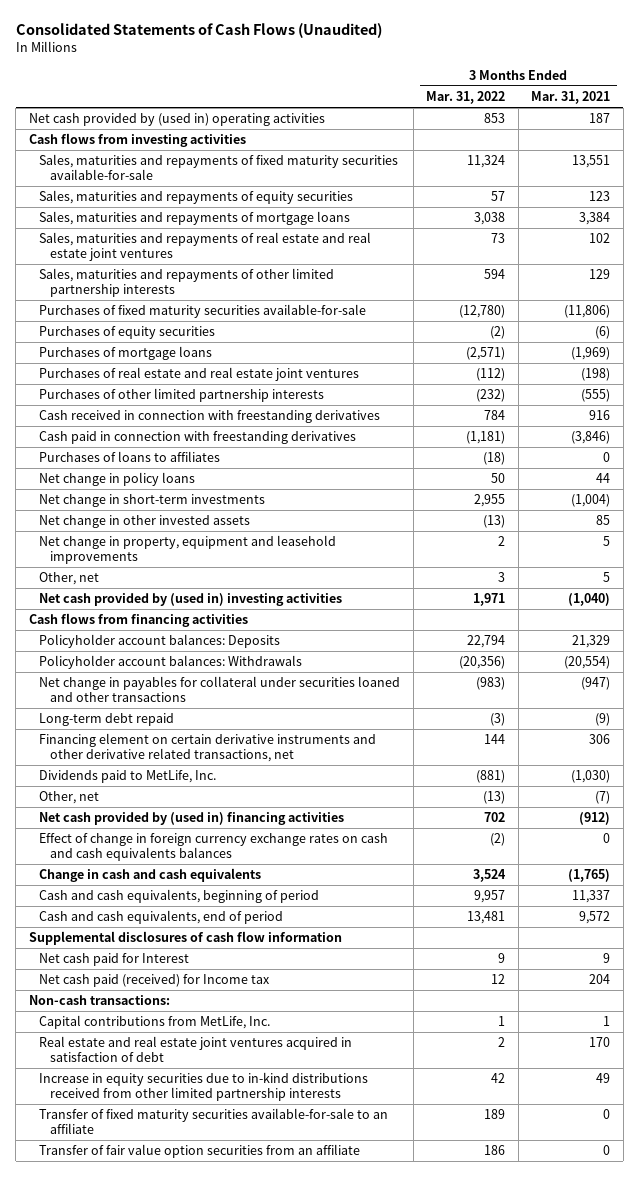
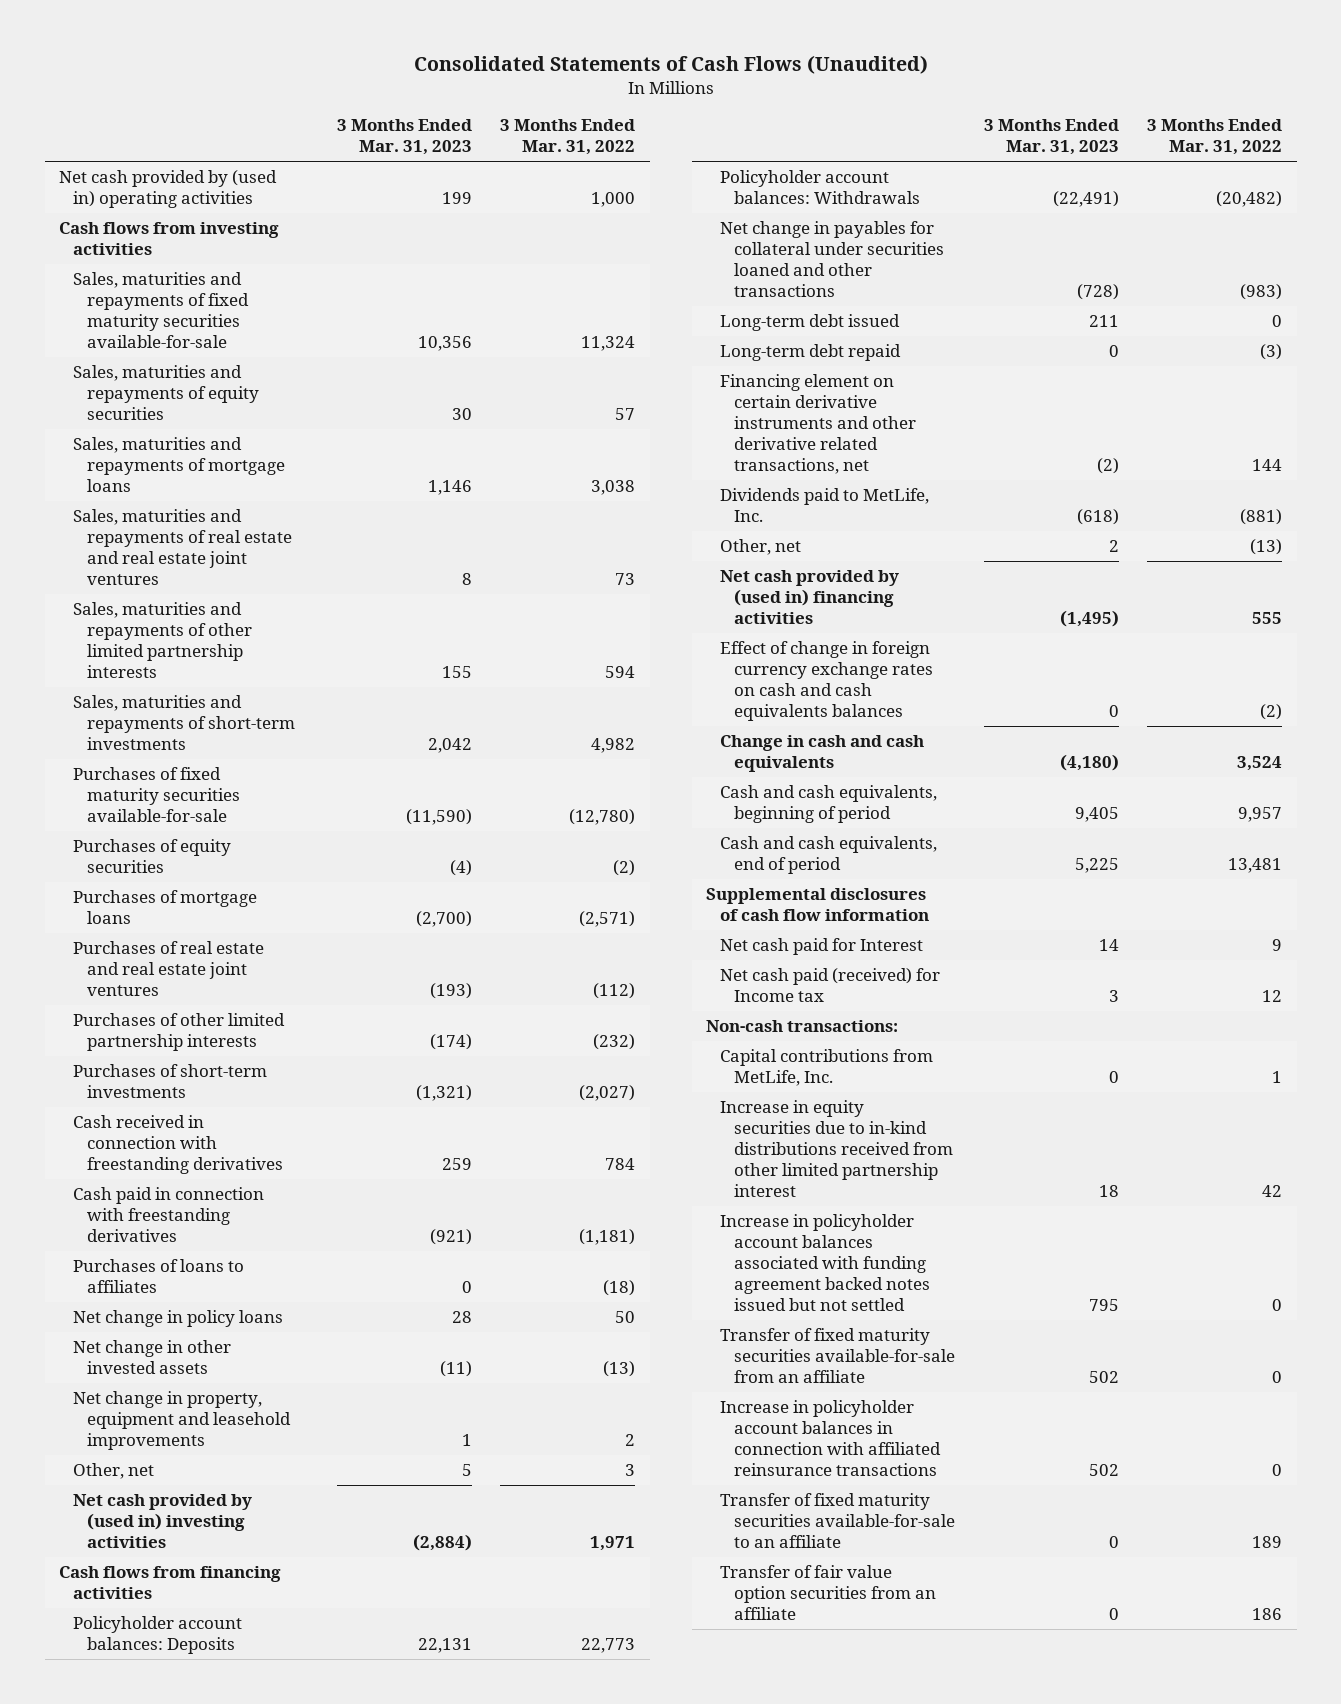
[531,91,611,105] Mar. 31, 2021 -> none
none -> [336,119,472,156] 3 Months Ended Mar. 31, 2023
[484,113,506,124] 853 -> [591,191,636,207] 1,000
none -> [73,694,296,750] Sales, maturities and repayments of short-term investments
none -> [73,1063,268,1098] Purchases of short-term investments
[39,494,266,508] Net change in short-term investments -> none
[467,635,506,649] 22,794 -> [581,1637,636,1653] 22,773
[459,656,506,670] (20,356) -> [1216,190,1283,207] (20,482)
none -> [720,313,901,331] Long-term debt issued
[484,812,506,823] 702 -> [1252,611,1283,624] 555
[39,1036,353,1063] Real estate and real estate joint ventures acquired in satisfaction of debt -> none
[39,1072,369,1102] Increase in equity securities due to in-kind distributions received from other limited partnership interests -> [720,1099,954,1197] Increase in equity securities due to in-kind distributions received from other limited partnership interest
none -> [720,1213,931,1311] Increase in policyholder account balances associated with funding agreement backed notes issued but not settled
none -> [720,1327,956,1383] Transfer of fixed maturity securities available-for-sale from an affiliate
none -> [720,1399,942,1476] Increase in policyholder account balances in connection with affiliated reinsurance transactions

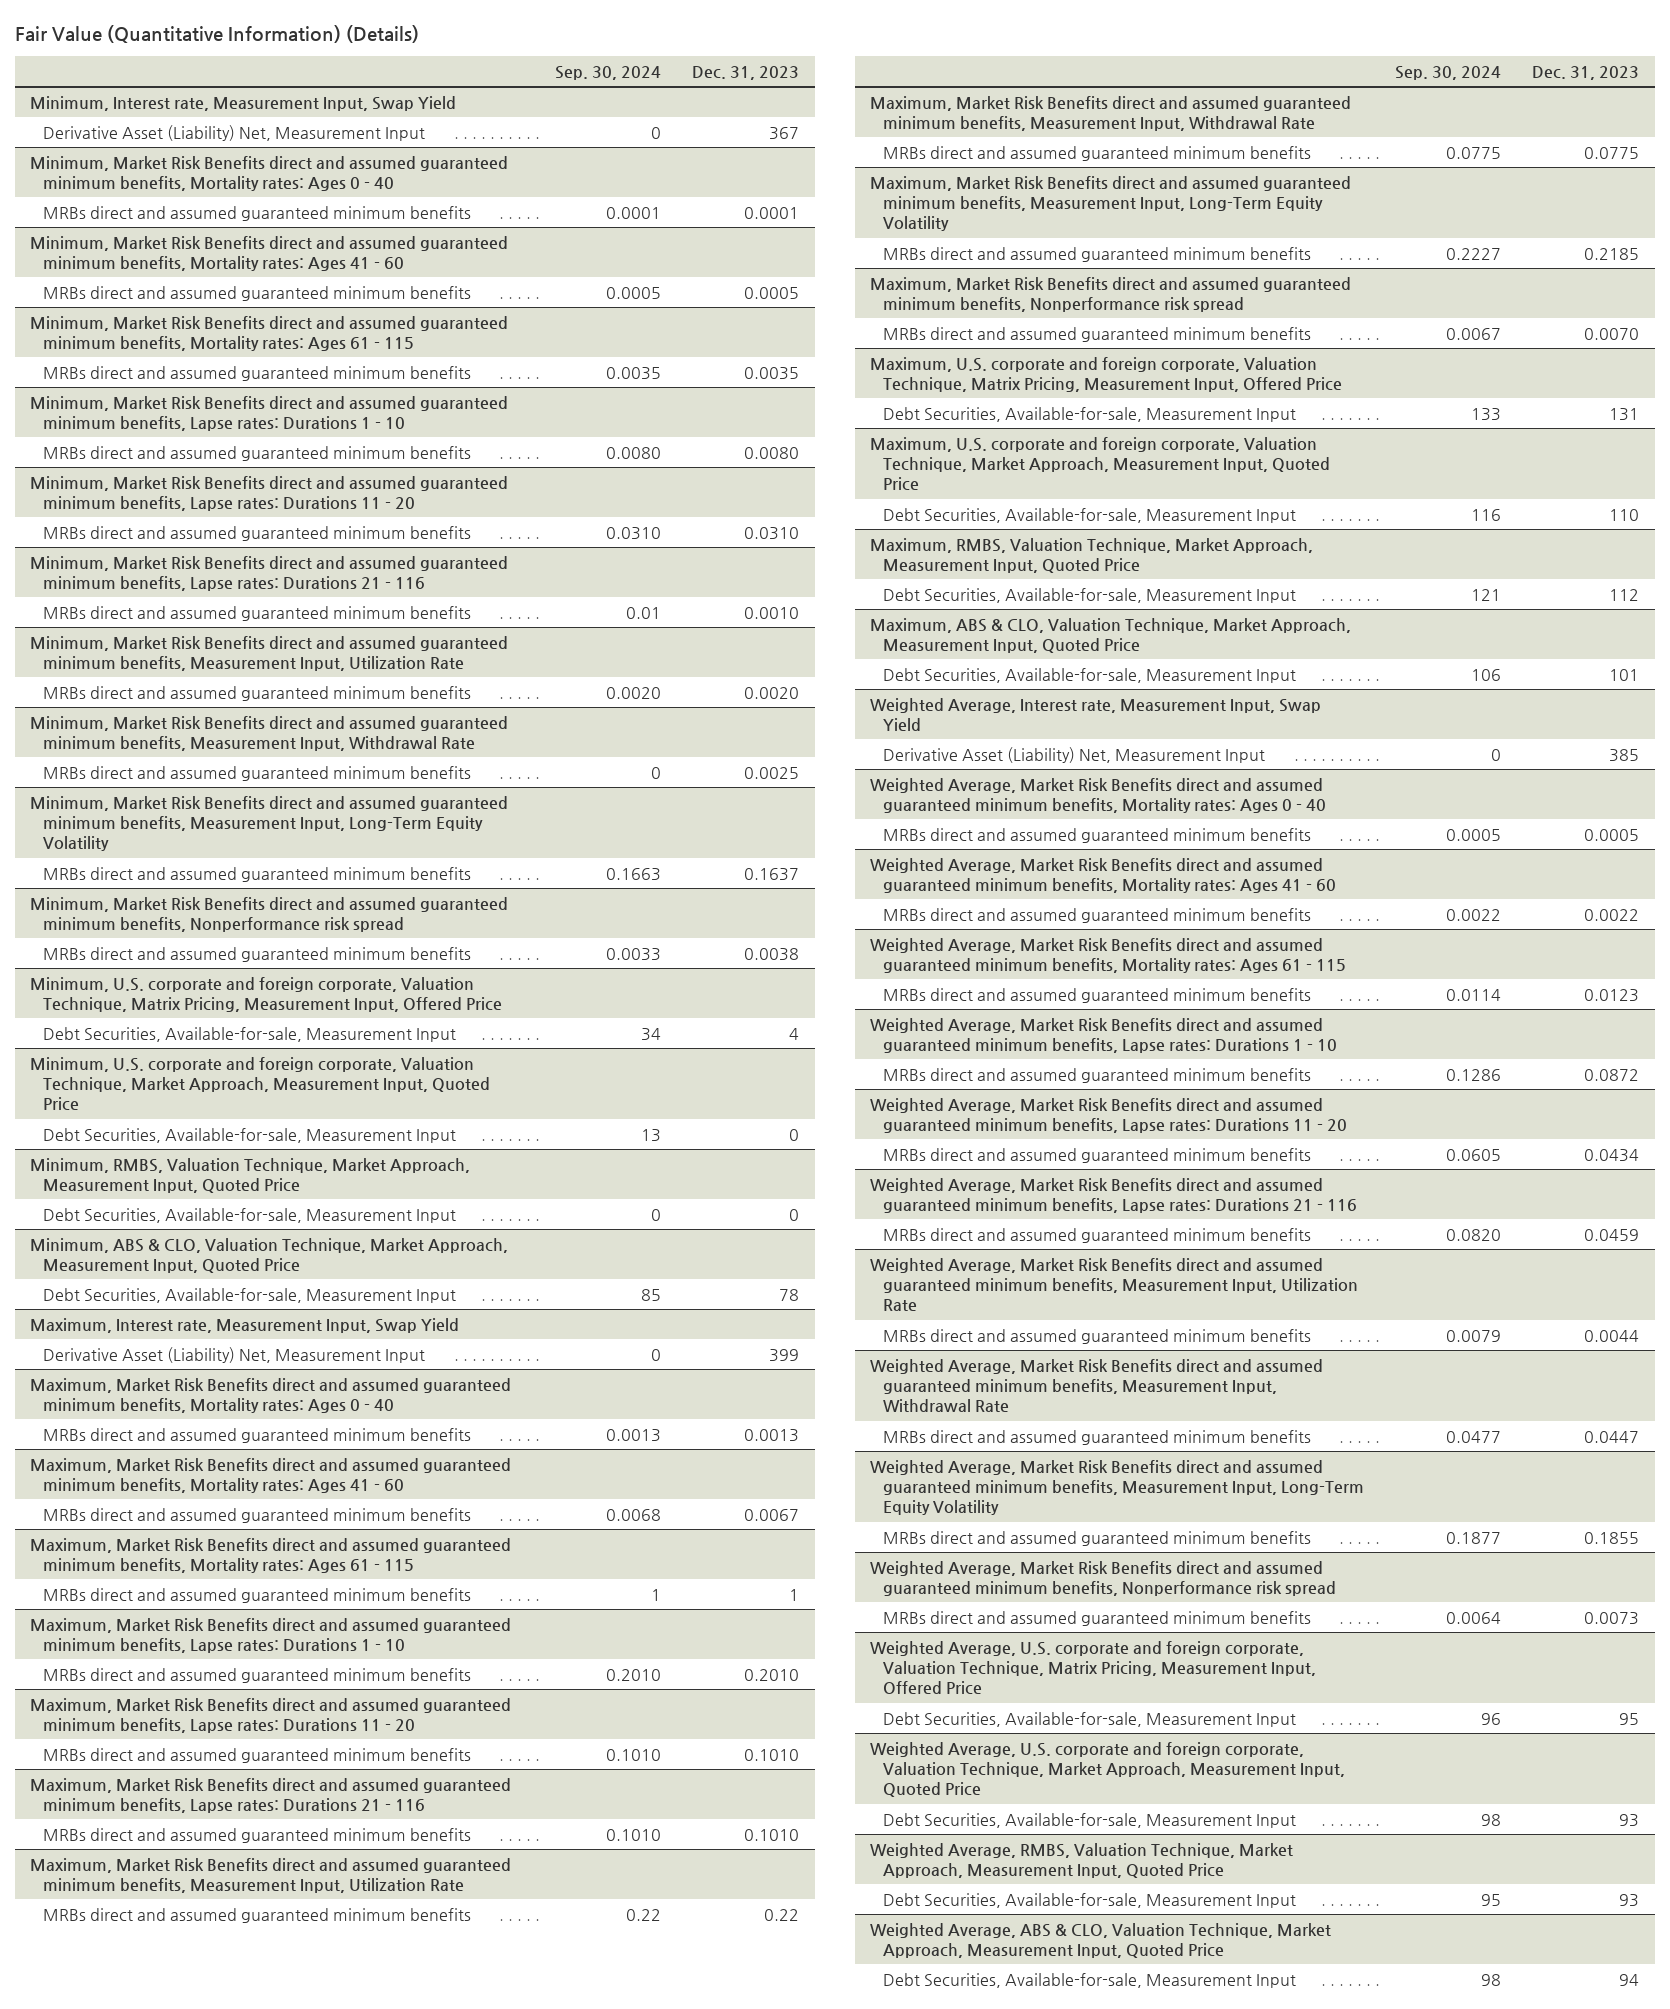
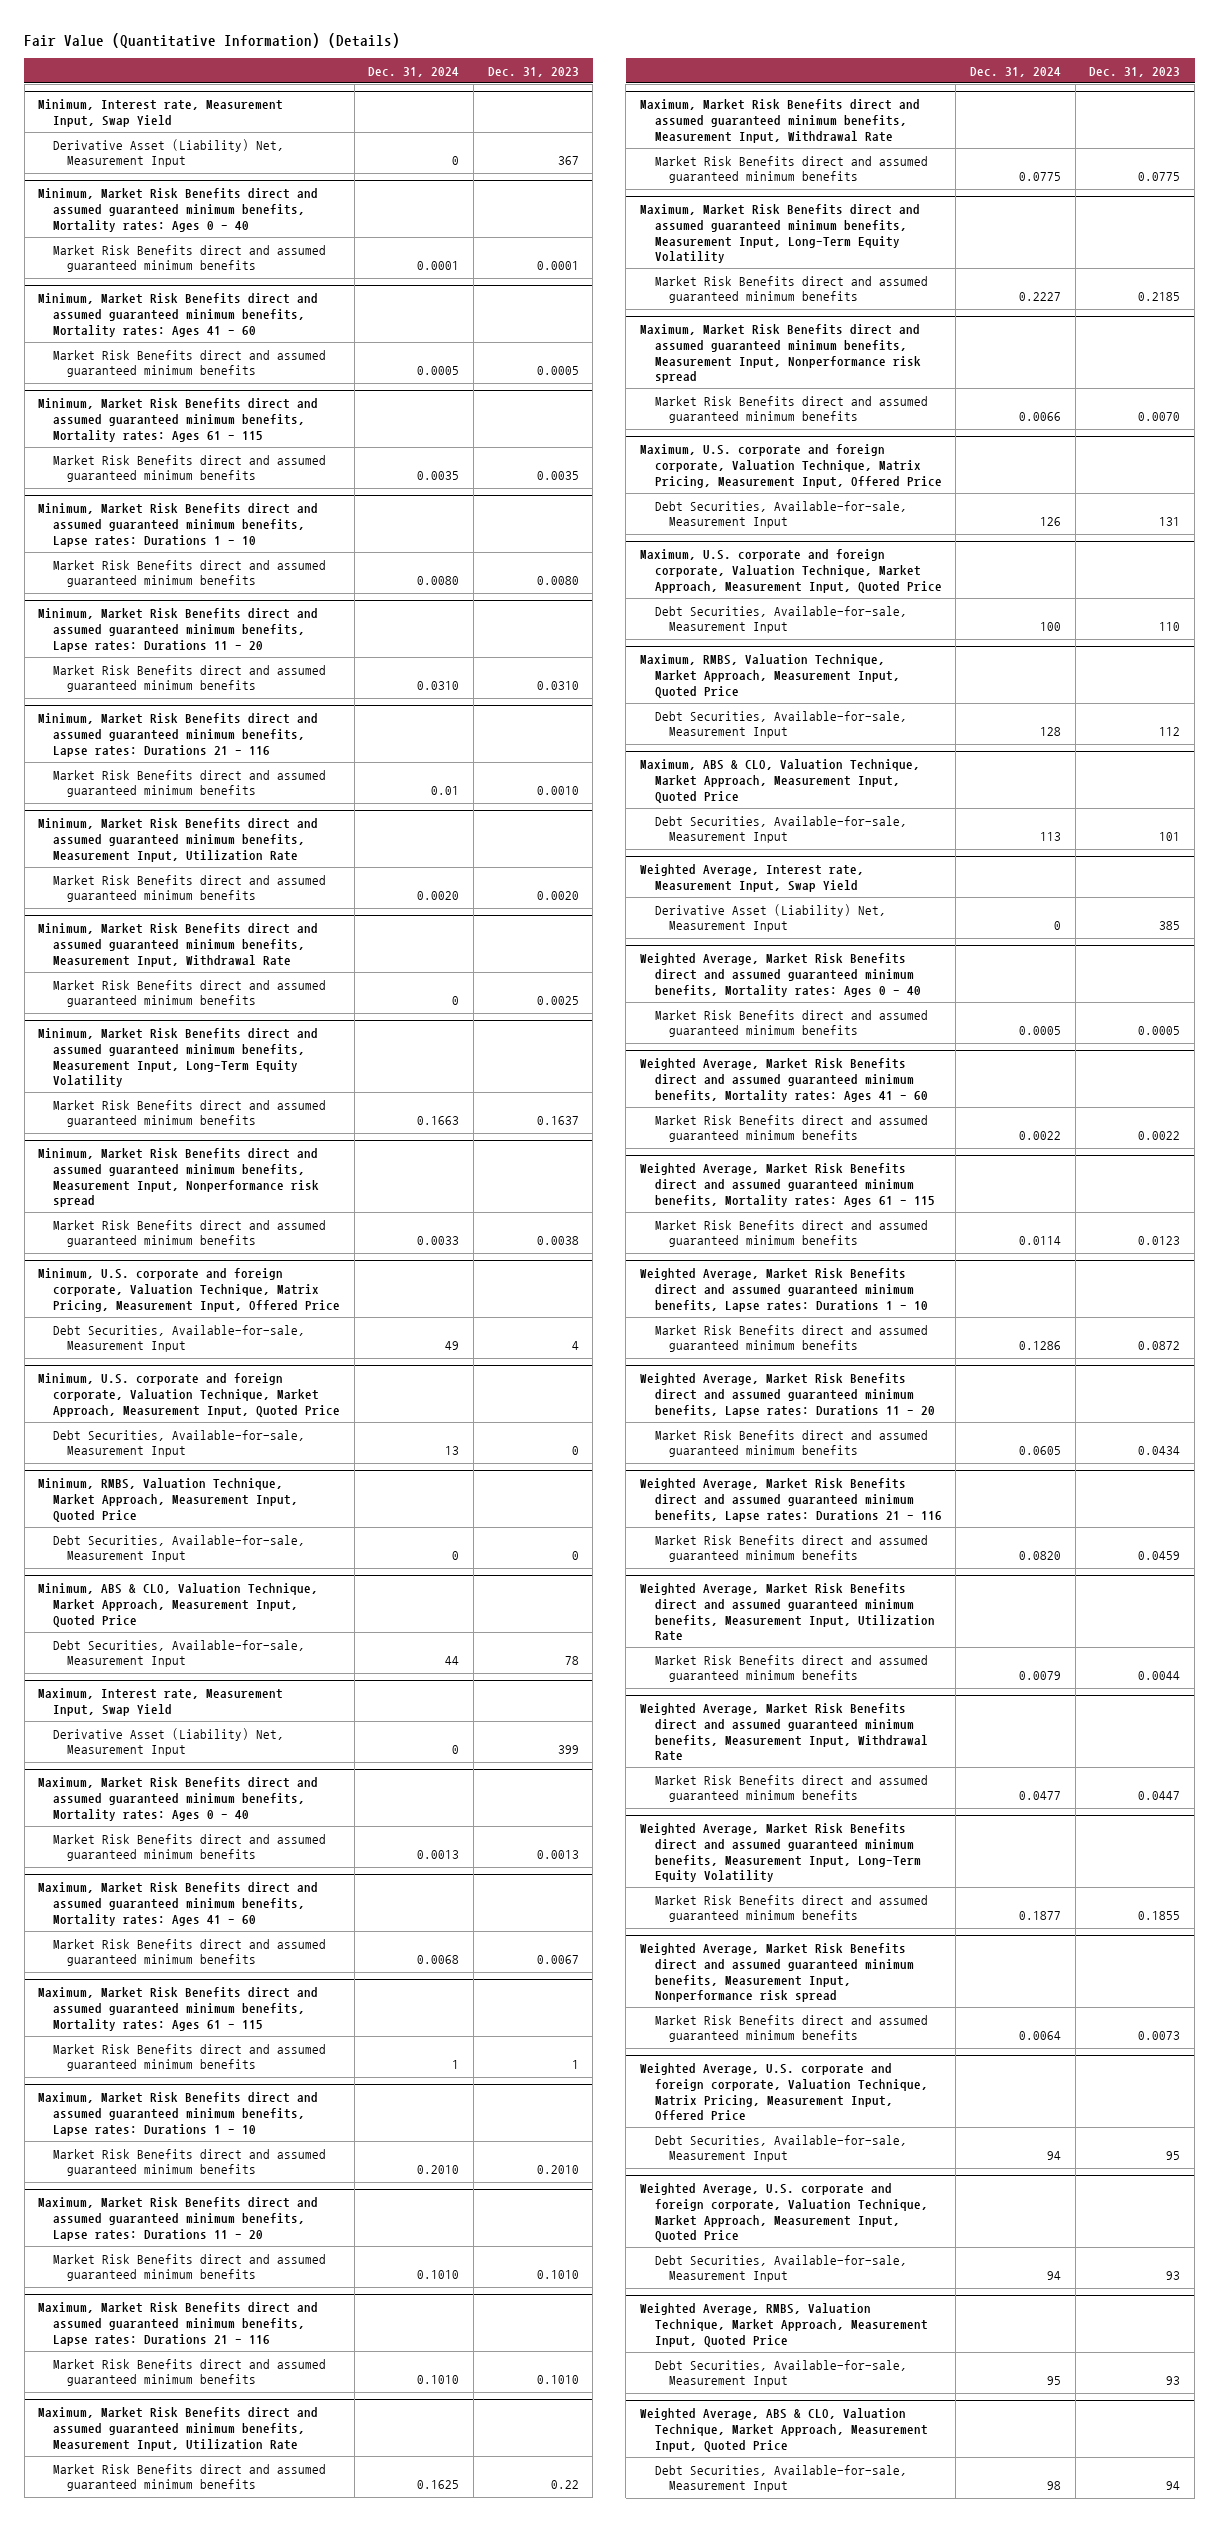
[555,65,662,80] Sep. 30, 2024 -> none
none -> [368,66,460,77] Dec. 31, 2024
[43,205,472,221] MRBs direct and assumed guaranteed minimum benefits -> [52,244,326,273] Market Risk Benefits direct and assumed guaranteed minimum benefits
[43,285,472,301] MRBs direct and assumed guaranteed minimum benefits -> [52,349,326,378] Market Risk Benefits direct and assumed guaranteed minimum benefits
[43,365,472,381] MRBs direct and assumed guaranteed minimum benefits -> [52,454,326,483] Market Risk Benefits direct and assumed guaranteed minimum benefits
[43,445,472,461] MRBs direct and assumed guaranteed minimum benefits -> [52,559,326,588] Market Risk Benefits direct and assumed guaranteed minimum benefits
[43,525,472,541] MRBs direct and assumed guaranteed minimum benefits -> [52,664,326,693] Market Risk Benefits direct and assumed guaranteed minimum benefits
[43,605,472,621] MRBs direct and assumed guaranteed minimum benefits -> [52,769,326,798] Market Risk Benefits direct and assumed guaranteed minimum benefits
[43,685,472,701] MRBs direct and assumed guaranteed minimum benefits -> [52,874,326,903] Market Risk Benefits direct and assumed guaranteed minimum benefits
[43,765,472,781] MRBs direct and assumed guaranteed minimum benefits -> [52,979,326,1008] Market Risk Benefits direct and assumed guaranteed minimum benefits
[43,866,472,882] MRBs direct and assumed guaranteed minimum benefits -> [52,1099,326,1128] Market Risk Benefits direct and assumed guaranteed minimum benefits
[30,896,509,932] Minimum, Market Risk Benefits direct and assumed guaranteed minimum benefits, Nonperformance risk spread -> [38,1148,319,1208] Minimum, Market Risk Benefits direct and assumed guaranteed minimum benefits, Measurement Input, Nonperformance risk spread
[43,946,472,962] MRBs direct and assumed guaranteed minimum benefits -> [52,1219,326,1248] Market Risk Benefits direct and assumed guaranteed minimum benefits
[43,1427,472,1443] MRBs direct and assumed guaranteed minimum benefits -> [52,1833,326,1862] Market Risk Benefits direct and assumed guaranteed minimum benefits
[43,1507,472,1523] MRBs direct and assumed guaranteed minimum benefits -> [52,1938,326,1967] Market Risk Benefits direct and assumed guaranteed minimum benefits
[43,1587,472,1603] MRBs direct and assumed guaranteed minimum benefits -> [52,2043,326,2072] Market Risk Benefits direct and assumed guaranteed minimum benefits
[43,1667,472,1683] MRBs direct and assumed guaranteed minimum benefits -> [52,2148,326,2177] Market Risk Benefits direct and assumed guaranteed minimum benefits
[43,1747,472,1763] MRBs direct and assumed guaranteed minimum benefits -> [52,2253,326,2282] Market Risk Benefits direct and assumed guaranteed minimum benefits
[43,1827,472,1843] MRBs direct and assumed guaranteed minimum benefits -> [52,2358,326,2387] Market Risk Benefits direct and assumed guaranteed minimum benefits
[43,1907,472,1923] MRBs direct and assumed guaranteed minimum benefits -> [52,2463,326,2492] Market Risk Benefits direct and assumed guaranteed minimum benefits
[883,145,1312,161] MRBs direct and assumed guaranteed minimum benefits -> [654,155,928,184] Market Risk Benefits direct and assumed guaranteed minimum benefits
[883,246,1312,262] MRBs direct and assumed guaranteed minimum benefits -> [654,275,928,304] Market Risk Benefits direct and assumed guaranteed minimum benefits
[870,276,1352,312] Maximum, Market Risk Benefits direct and assumed guaranteed minimum benefits, Nonperformance risk spread -> [640,324,921,384] Maximum, Market Risk Benefits direct and assumed guaranteed minimum benefits, Measurement Input, Nonperformance risk spread
[883,326,1312,342] MRBs direct and assumed guaranteed minimum benefits -> [654,395,928,424] Market Risk Benefits direct and assumed guaranteed minimum benefits
[883,827,1312,843] MRBs direct and assumed guaranteed minimum benefits -> [654,1009,928,1038] Market Risk Benefits direct and assumed guaranteed minimum benefits
[883,907,1312,923] MRBs direct and assumed guaranteed minimum benefits -> [654,1114,928,1143] Market Risk Benefits direct and assumed guaranteed minimum benefits
[883,987,1312,1003] MRBs direct and assumed guaranteed minimum benefits -> [654,1219,928,1248] Market Risk Benefits direct and assumed guaranteed minimum benefits
[883,1067,1312,1083] MRBs direct and assumed guaranteed minimum benefits -> [654,1324,928,1353] Market Risk Benefits direct and assumed guaranteed minimum benefits
[883,1147,1312,1163] MRBs direct and assumed guaranteed minimum benefits -> [654,1429,928,1458] Market Risk Benefits direct and assumed guaranteed minimum benefits
[883,1227,1312,1243] MRBs direct and assumed guaranteed minimum benefits -> [654,1534,928,1563] Market Risk Benefits direct and assumed guaranteed minimum benefits
[883,1328,1312,1344] MRBs direct and assumed guaranteed minimum benefits -> [654,1654,928,1683] Market Risk Benefits direct and assumed guaranteed minimum benefits
[883,1429,1312,1445] MRBs direct and assumed guaranteed minimum benefits -> [654,1774,928,1803] Market Risk Benefits direct and assumed guaranteed minimum benefits
[883,1530,1312,1546] MRBs direct and assumed guaranteed minimum benefits -> [654,1894,928,1923] Market Risk Benefits direct and assumed guaranteed minimum benefits
[870,1560,1337,1596] Weighted Average, Market Risk Benefits direct and assumed guaranteed minimum benefits, Nonperformance risk spread -> [640,1943,914,2003] Weighted Average, Market Risk Benefits direct and assumed guaranteed minimum benefits, Measurement Input, Nonperformance risk spread
[883,1610,1312,1626] MRBs direct and assumed guaranteed minimum benefits -> [654,2014,928,2043] Market Risk Benefits direct and assumed guaranteed minimum benefits

